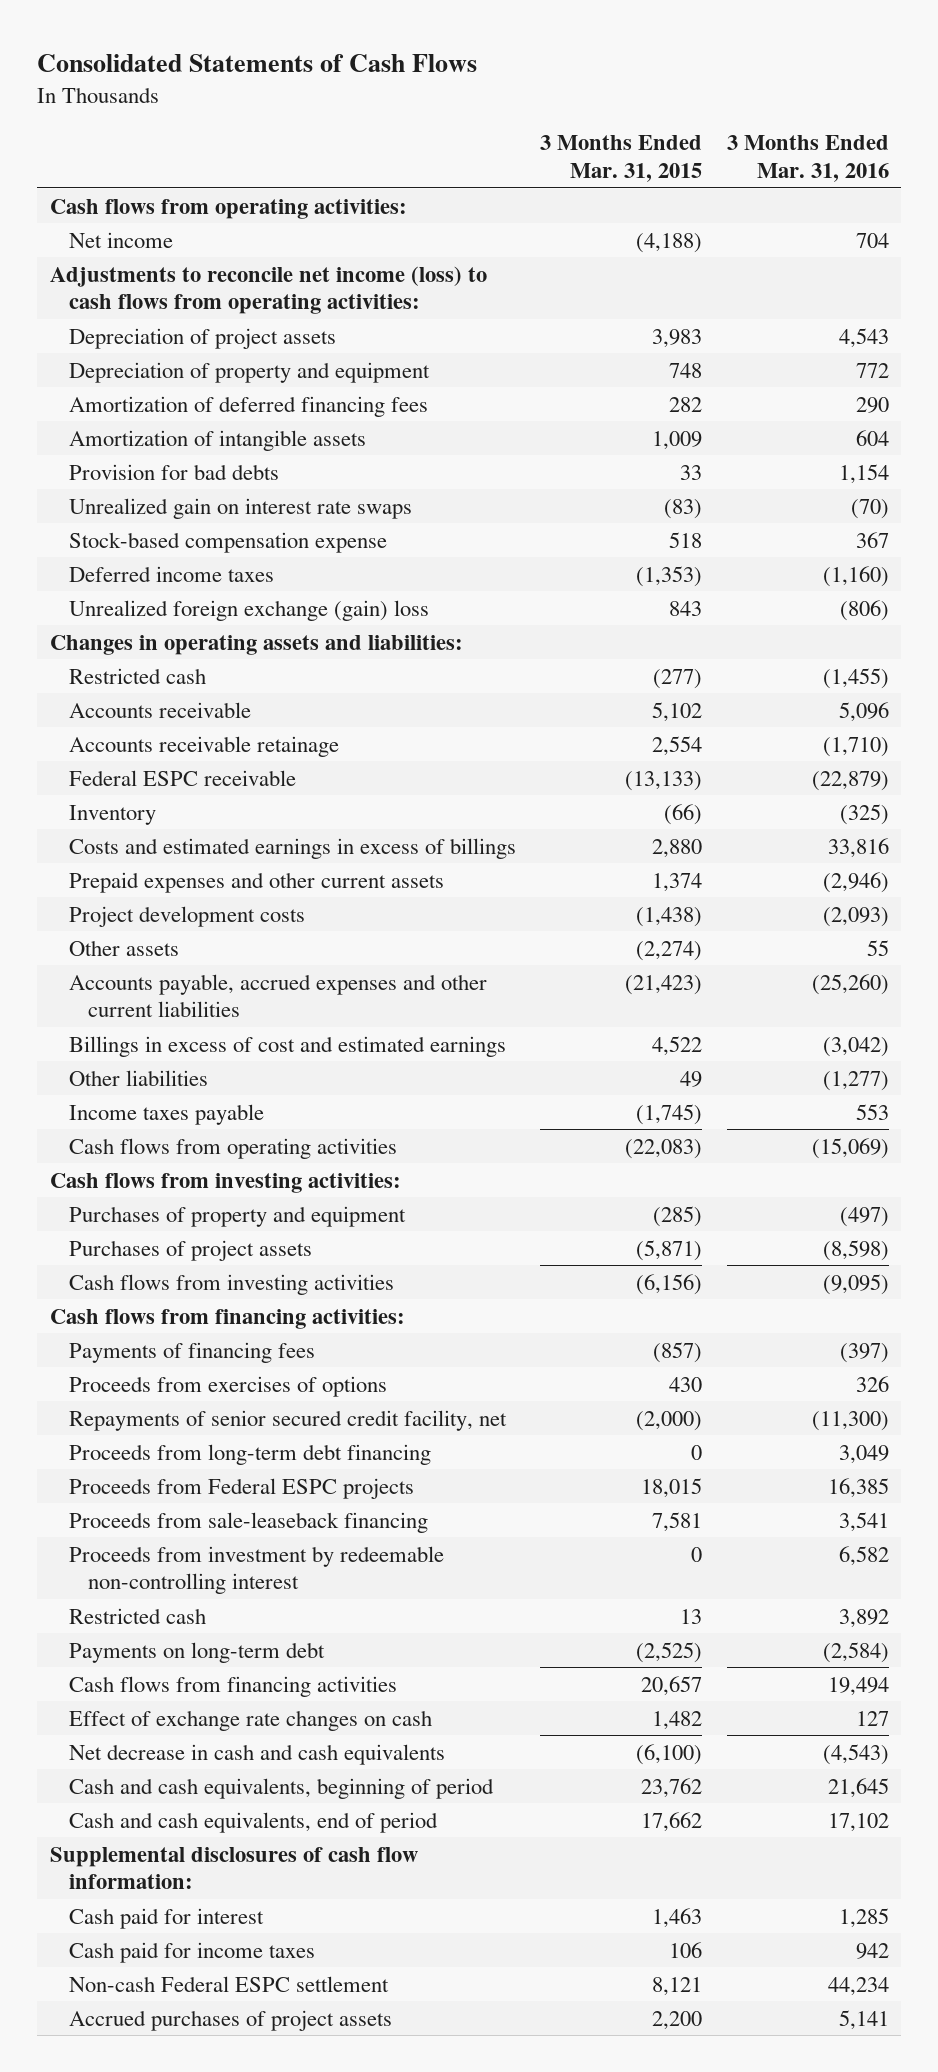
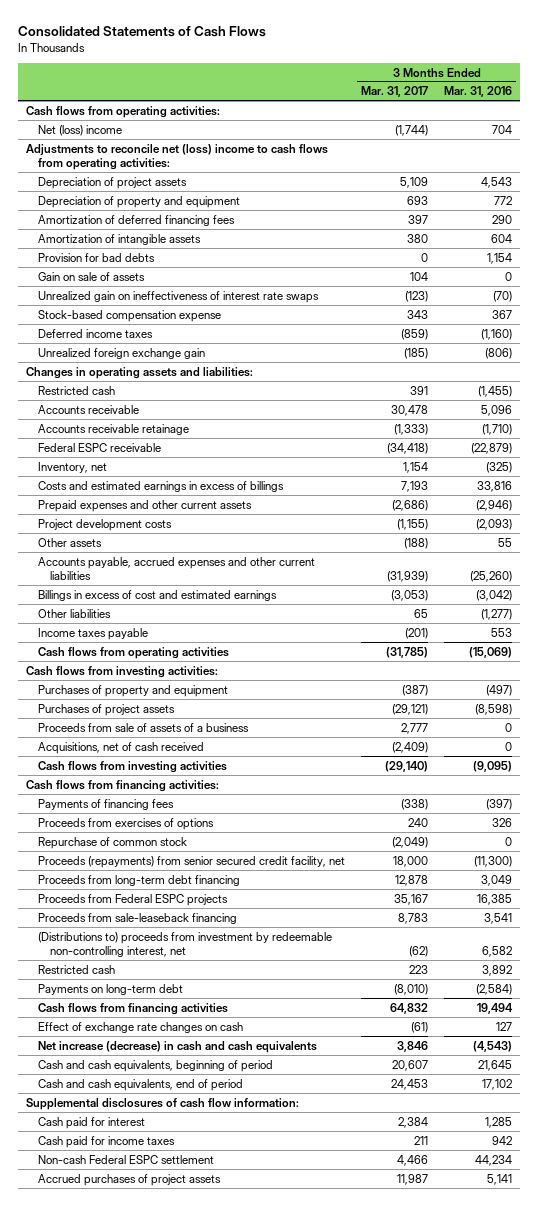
[540,135,703,183] 3 Months Ended Mar. 31, 2015 -> none
none -> [361,86,429,98] Mar. 31, 2017
[68,231,173,248] Net income -> [37,124,122,136] Net (loss) income
[49,265,487,315] Adjustments to reconcile net income (loss) to cash flows from operating activities: -> [25,143,328,171] Adjustments to reconcile net (loss) income to cash flows from operating activities:
none -> [37,271,145,281] Gain on sale of assets
[68,497,412,519] Unrealized gain on interest rate swaps -> [37,290,319,303] Unrealized gain on ineffectiveness of interest rate swaps
[68,599,429,621] Unrealized foreign exchange (gain) loss -> [37,347,205,359] Unrealized foreign exchange gain
[68,804,156,825] Inventory -> [37,461,107,473] Inventory, net
none -> [37,722,249,732] Proceeds from sale of assets of a business
none -> [37,741,204,754] Acquisitions, net of cash received
none -> [37,836,187,849] Repurchase of common stock
[68,1409,507,1431] Repayments of senior secured credit facility, net -> [37,855,345,868] Proceeds (repayments) from senior secured credit facility, net
[68,1545,444,1595] Proceeds from investment by redeemable non-controlling interest -> [37,931,332,958] (Distributions to) proceeds from investment by redeemable non-controlling interest, net
[68,1743,445,1765] Net decrease in cash and cash equivalents -> [37,1040,317,1053] Net increase (decrease) in cash and cash equivalents

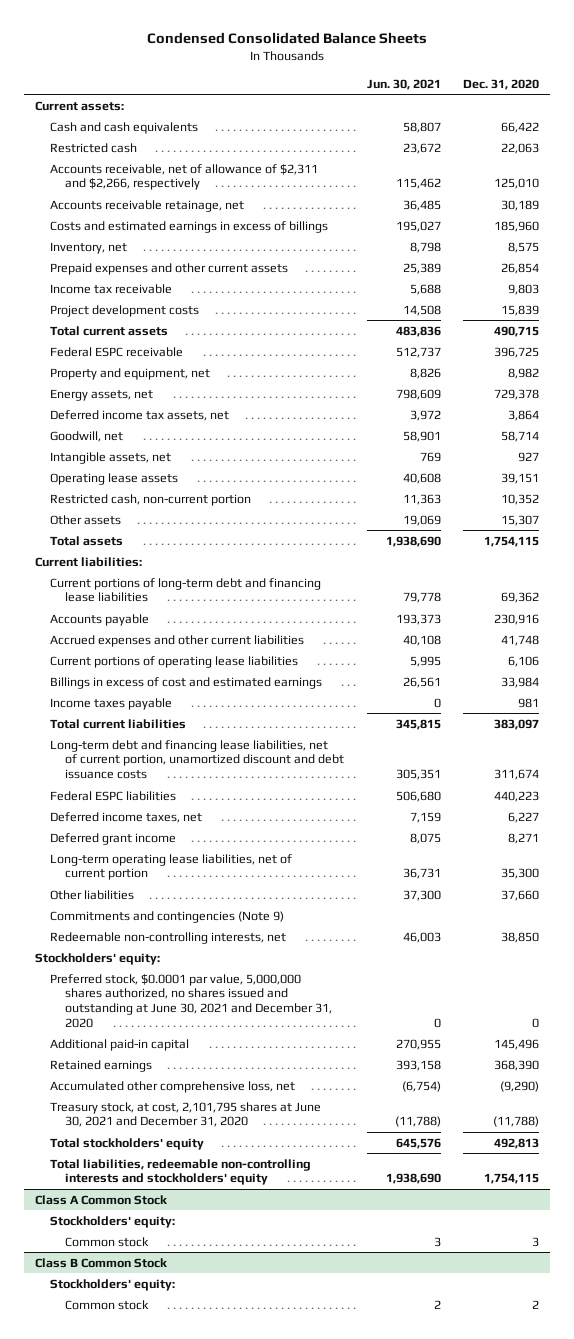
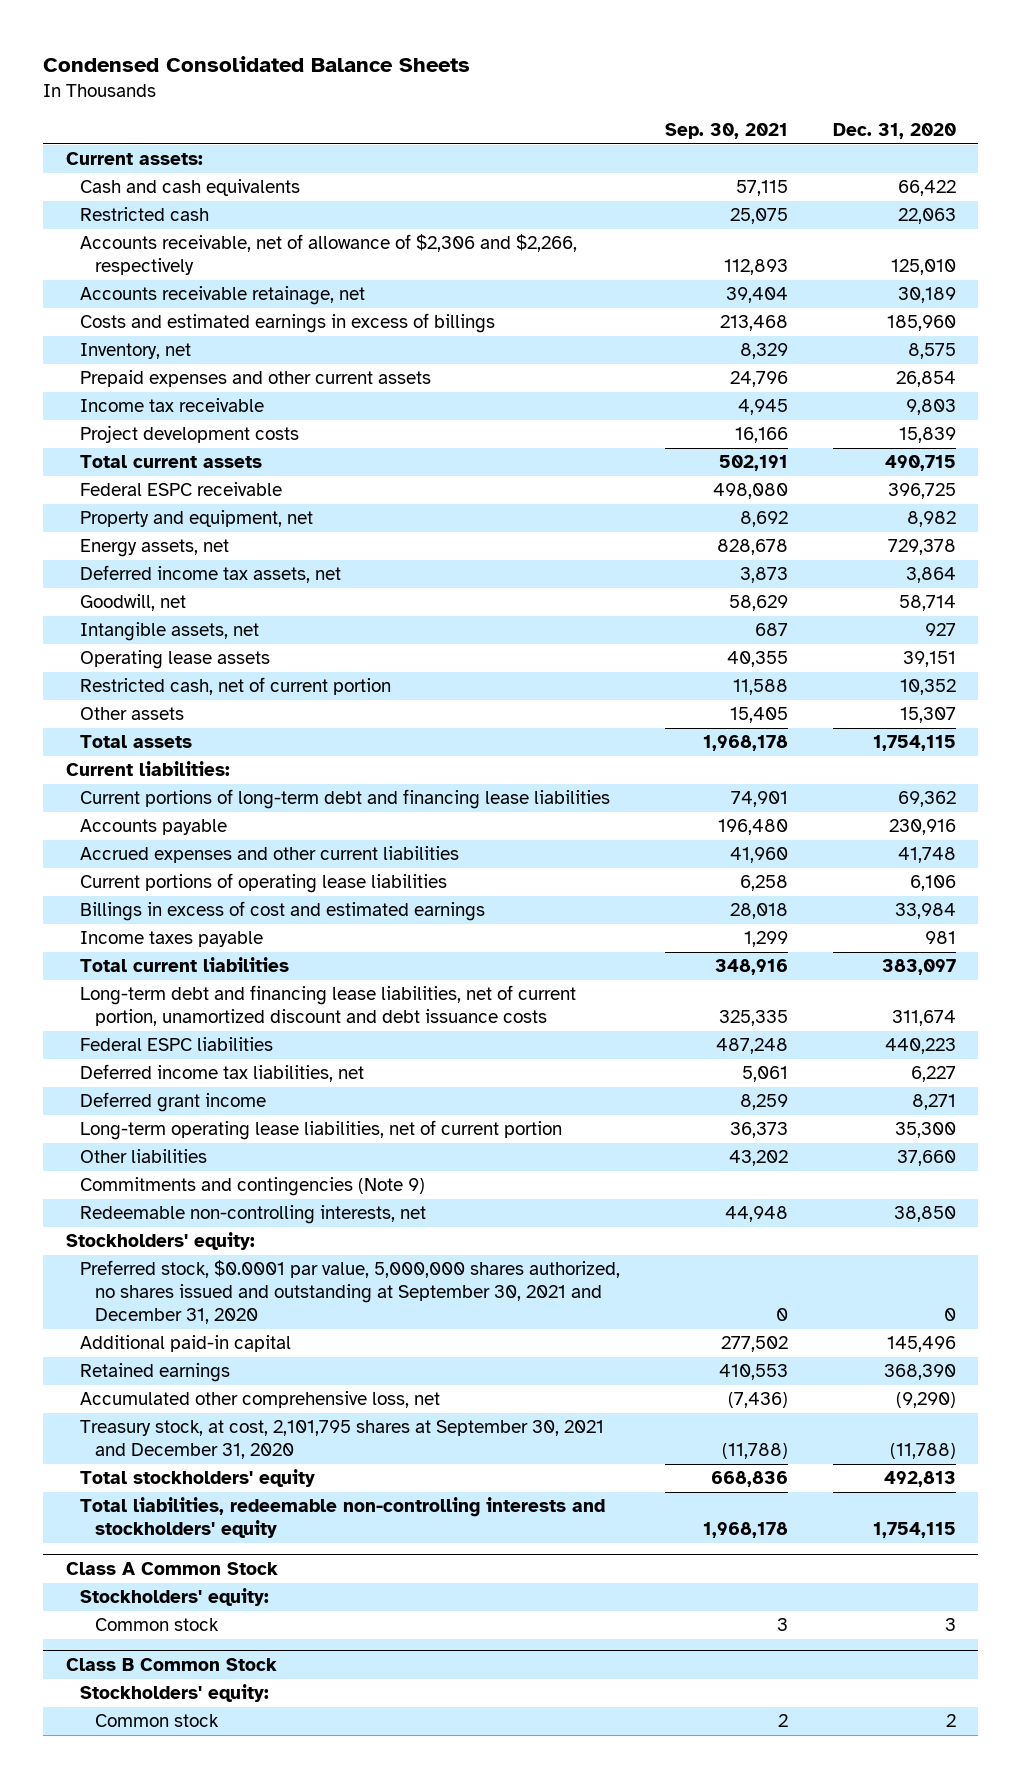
[366,78,441,90] Jun. 30, 2021 -> none
none -> [664,122,788,139] Sep. 30, 2021
[50,163,319,191] Accounts receivable, net of allowance of $2,311 and $2,266, respectively -> [80,234,578,276] Accounts receivable, net of allowance of $2,306 and $2,266, respectively
[50,493,252,506] Restricted cash, non-current portion -> [80,677,392,696] Restricted cash, net of current portion
[50,811,203,823] Deferred income taxes, net -> [80,1064,365,1083] Deferred income tax liabilities, net
[50,973,333,1028] Preferred stock, $0.0001 par value, 5,000,000 shares authorized, no shares issued and outstanding at June 30, 2021 and December 31, 2020 -> [80,1260,621,1324] Preferred stock, $0.0001 par value, 5,000,000 shares authorized, no shares issued and outstanding at September 30, 2021 and December 31, 2020
[50,1101,322,1128] Treasury stock, at cost, 2,101,795 shares at June 30, 2021 and December 31, 2020 -> [80,1420,605,1460] Treasury stock, at cost, 2,101,795 shares at September 30, 2021 and December 31, 2020

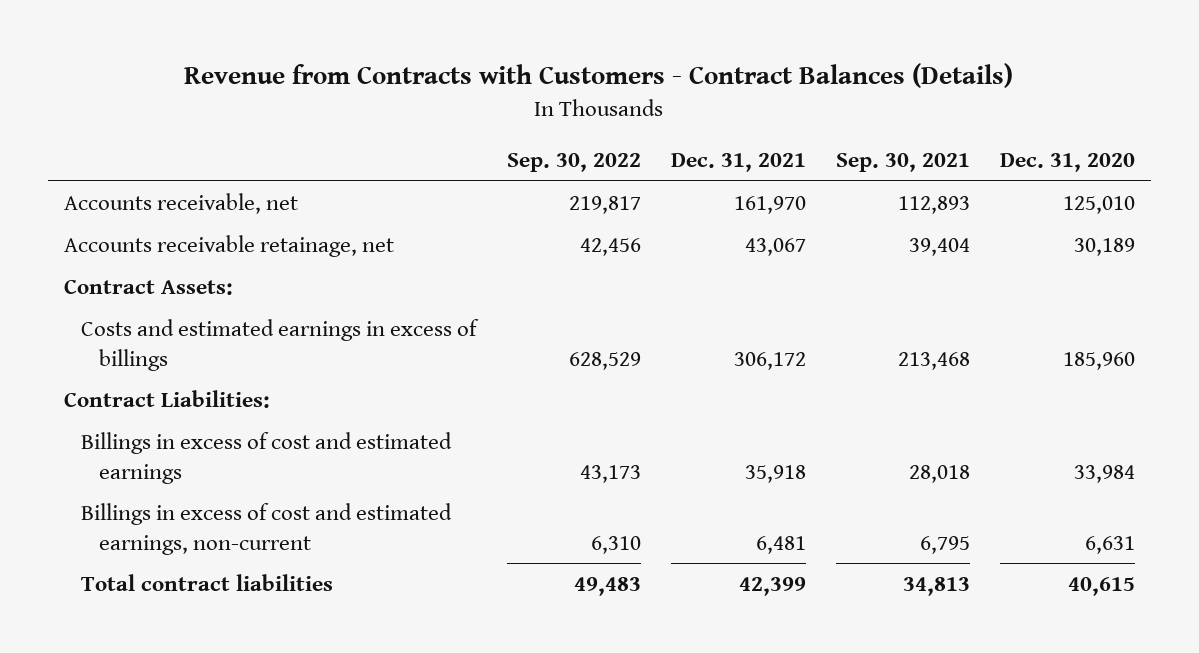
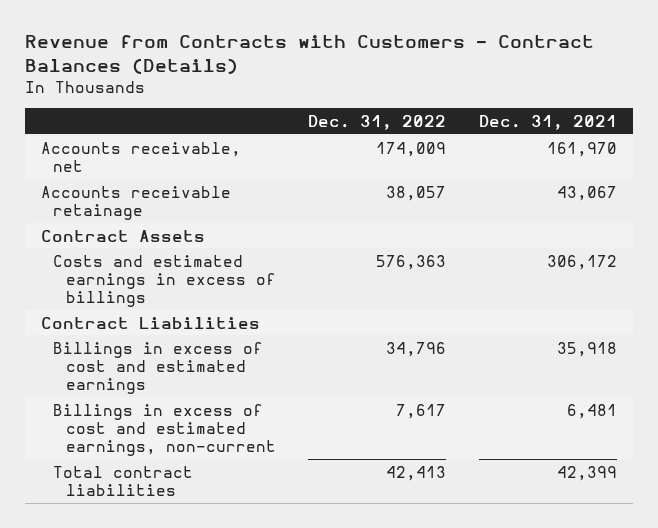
[506,153,641,173] Sep. 30, 2022 -> none
[836,153,971,173] Sep. 30, 2021 -> none
[1000,153,1136,173] Dec. 31, 2020 -> none
none -> [308,115,447,131] Dec. 31, 2022
[63,235,394,258] Accounts receivable retainage, net -> [40,185,231,220] Accounts receivable retainage
[63,279,233,296] Contract Assets: -> [40,229,205,242] Contract Assets
[63,390,270,409] Contract Liabilities: -> [40,316,260,329] Contract Liabilities

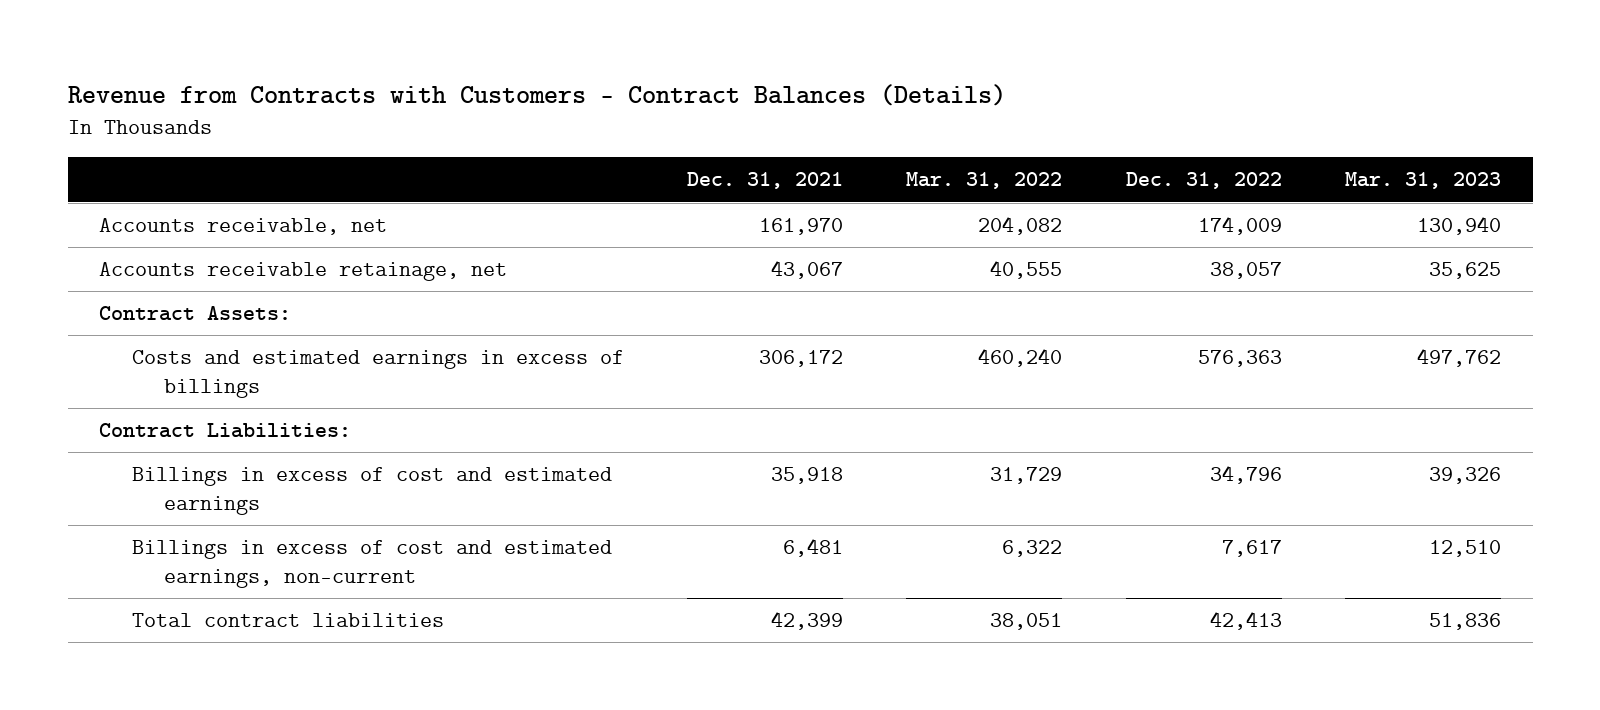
none -> [906,172,1063,190] Mar. 31, 2022
none -> [1344,172,1501,190] Mar. 31, 2023
[40,185,231,220] Accounts receivable retainage -> [99,262,508,282] Accounts receivable retainage, net
[40,229,205,242] Contract Assets -> [99,306,292,322] Contract Assets:
[40,316,260,329] Contract Liabilities -> [99,423,352,439] Contract Liabilities:

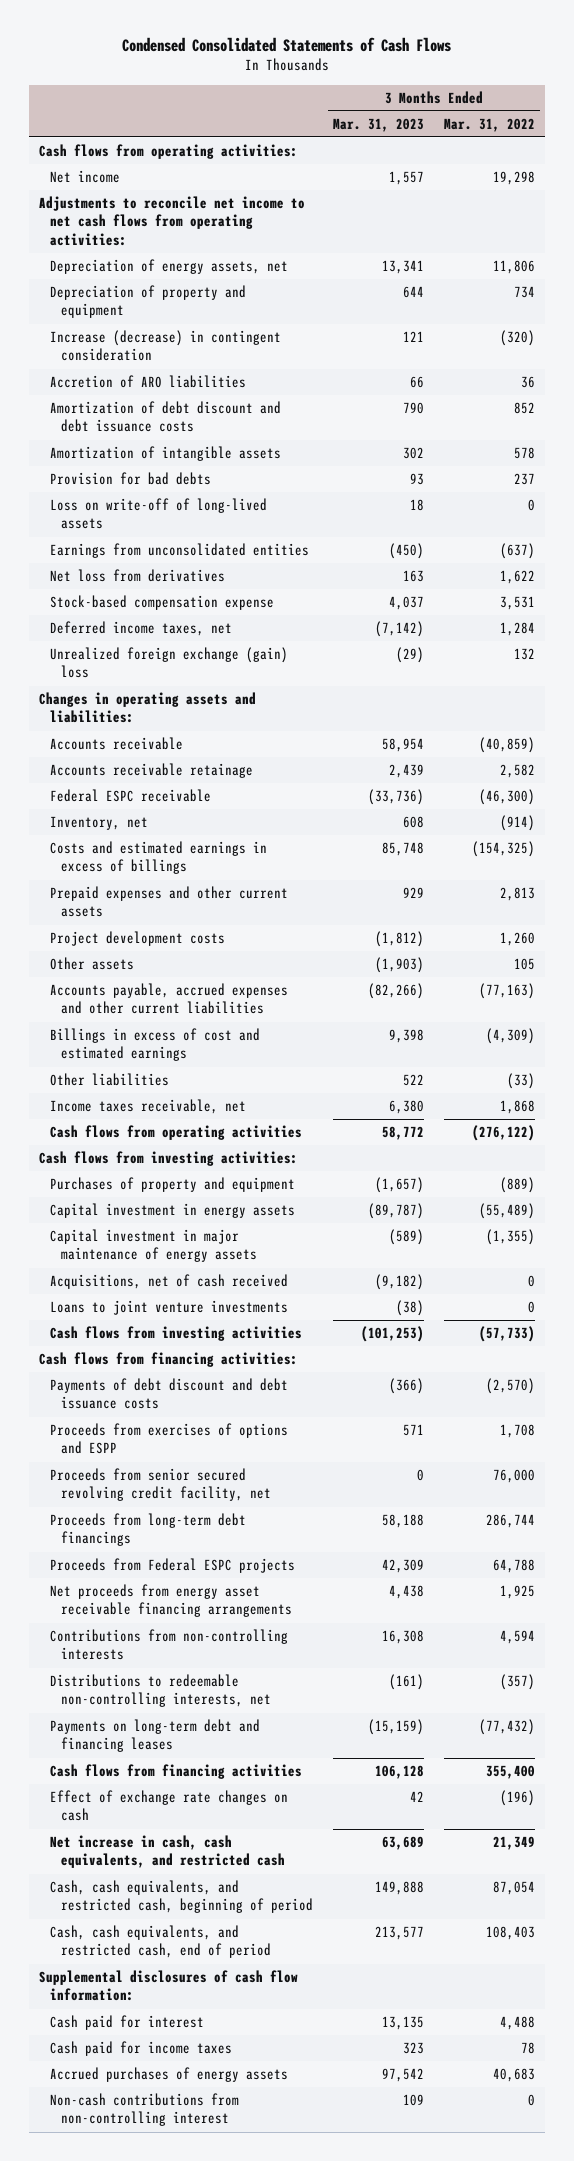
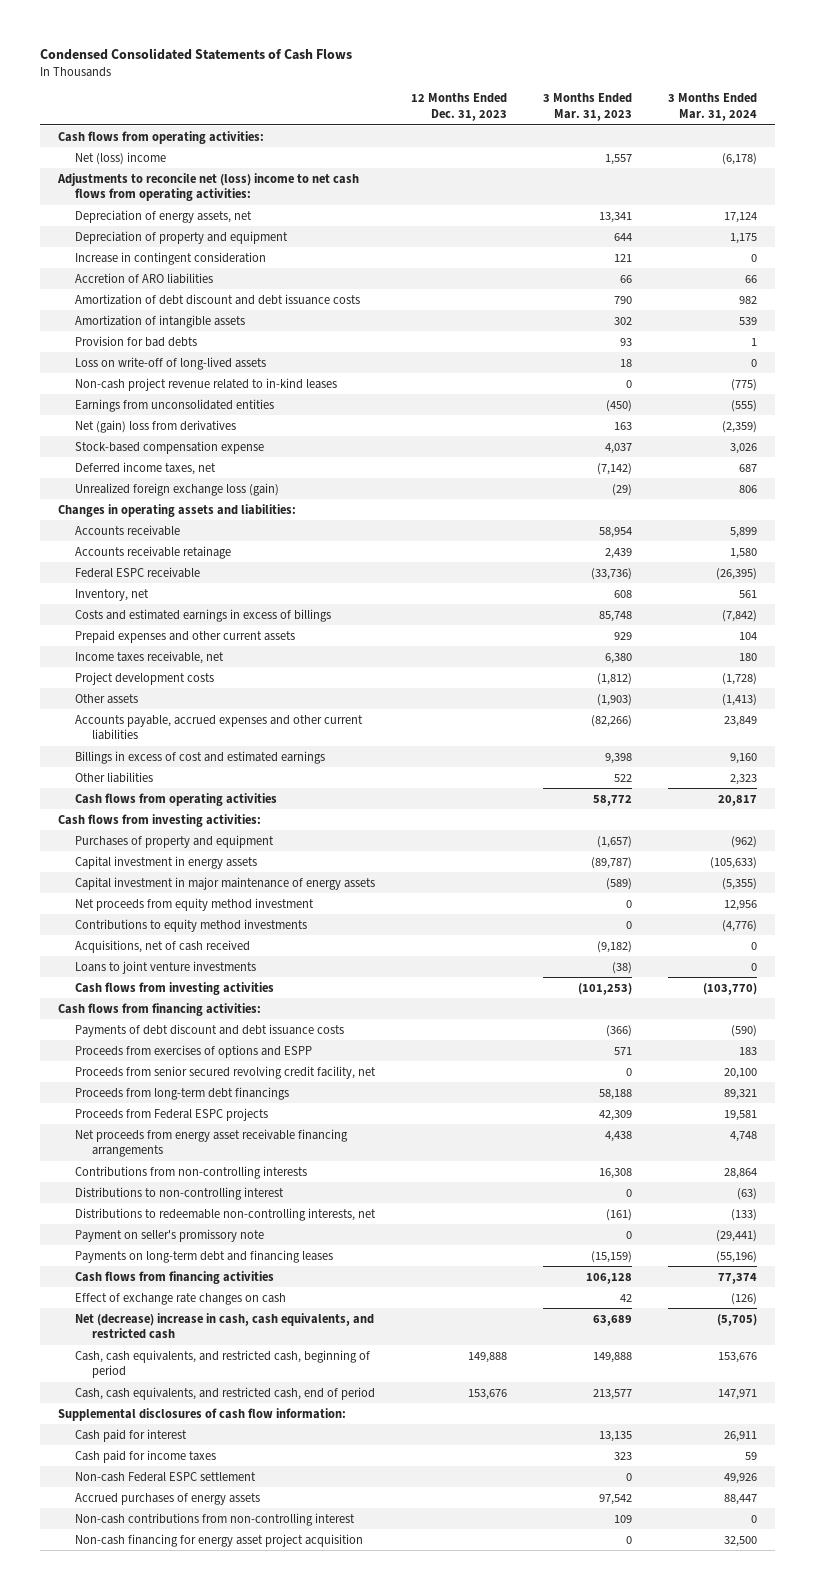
[444,117,536,132] Mar. 31, 2022 -> none
none -> [411,93,508,122] 12 Months Ended Dec. 31, 2023
none -> [668,93,758,122] 3 Months Ended Mar. 31, 2024
[49,170,120,184] Net income -> [75,151,167,165] Net (loss) income
[38,196,305,246] Adjustments to reconcile net income to net cash flows from operating activities: -> [56,172,359,202] Adjustments to reconcile net (loss) income to net cash flows from operating activities:
[49,330,281,362] Increase (decrease) in contingent consideration -> [75,251,267,265] Increase in contingent consideration
none -> [75,377,338,391] Non-cash project revenue related to in-kind leases
[49,569,225,583] Net loss from derivatives -> [75,419,237,433] Net (gain) loss from derivatives
[49,647,288,679] Unrealized foreign exchange (gain) loss -> [75,482,280,496] Unrealized foreign exchange loss (gain)
[49,1099,246,1115] Income taxes receivable, net -> [75,650,225,664] Income taxes receivable, net
none -> [75,897,315,911] Net proceeds from equity method investment
none -> [75,918,308,932] Contributions to equity method investments
none -> [75,1186,285,1200] Distributions to non-controlling interest
none -> [75,1228,265,1242] Payment on seller's promissory note
[49,1835,286,1869] Net increase in cash, cash equivalents, and restricted cash -> [75,1312,375,1340] Net (decrease) increase in cash, cash equivalents, and restricted cash
none -> [75,1471,257,1482] Non-cash Federal ESPC settlement
none -> [75,1533,364,1547] Non-cash financing for energy asset project acquisition

